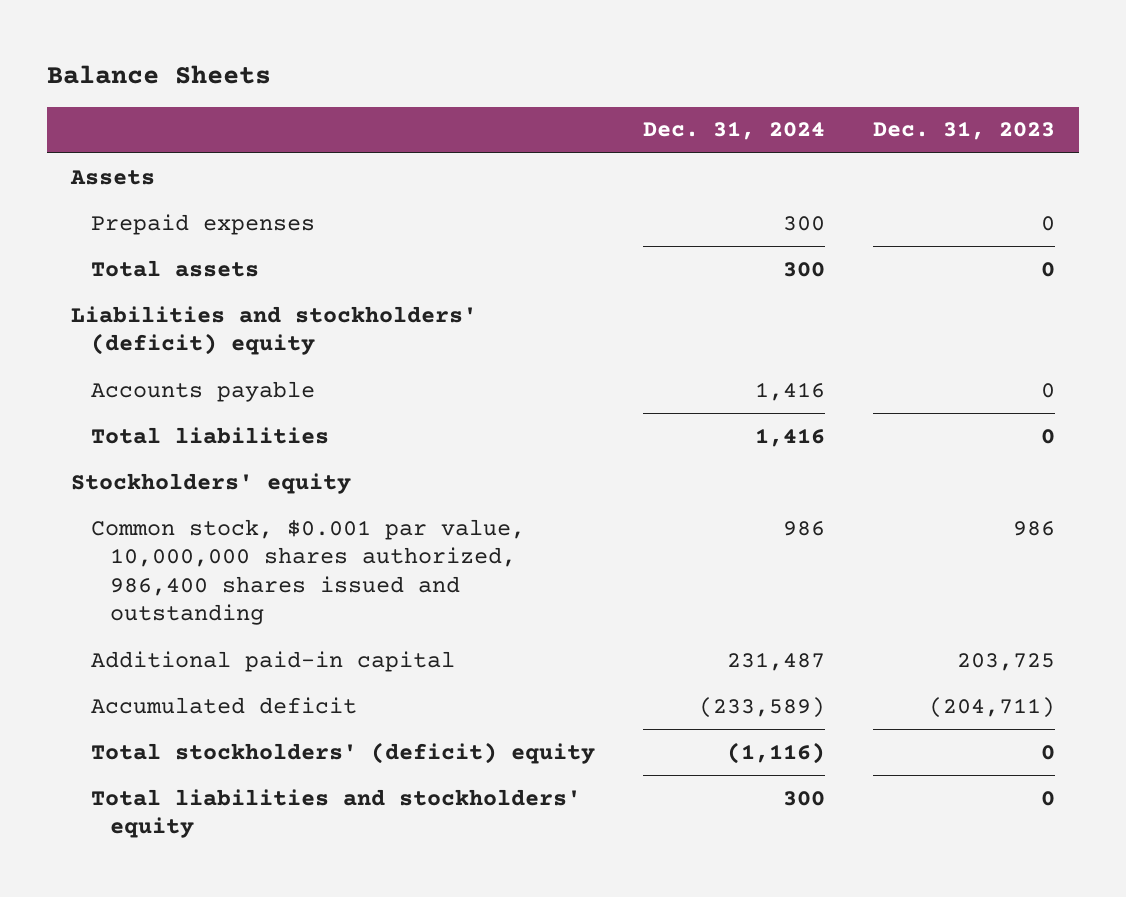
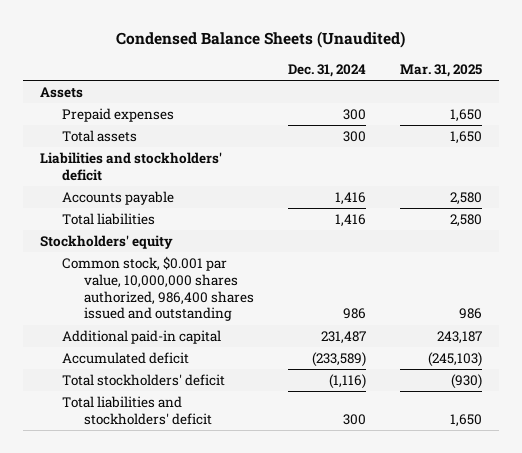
[47,65,272,85] Balance Sheets -> [116,31,406,49] Condensed Balance Sheets (Unaudited)
[873,121,1056,141] Dec. 31, 2023 -> none
none -> [400,64,483,78] Mar. 31, 2025
[71,305,478,356] Liabilities and stockholders' (deficit) equity -> [40,152,223,181] Liabilities and stockholders' deficit
[90,741,595,764] Total stockholders' (deficit) equity -> [61,374,225,387] Total stockholders' deficit
[90,788,581,839] Total liabilities and stockholders' equity -> [61,396,212,425] Total liabilities and stockholders' deficit

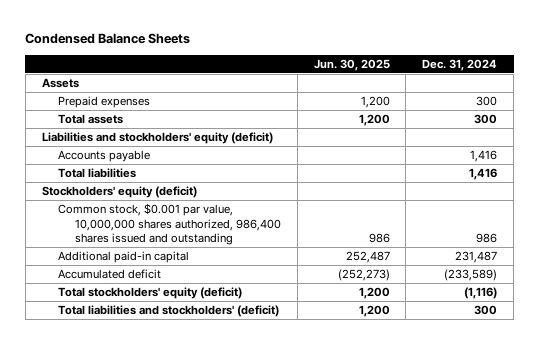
[116,31,406,49] Condensed Balance Sheets (Unaudited) -> [25,33,191,45] Condensed Balance Sheets
[400,64,483,78] Mar. 31, 2025 -> none
none -> [313,58,390,71] Jun. 30, 2025
[40,152,223,181] Liabilities and stockholders' deficit -> [41,132,273,145] Liabilities and stockholders' equity (deficit)
[40,235,174,250] Stockholders' equity -> [41,186,197,199] Stockholders' equity (deficit)
[61,374,225,387] Total stockholders' deficit -> [58,287,243,300] Total stockholders' equity (deficit)
[61,396,212,425] Total liabilities and stockholders' deficit -> [58,305,280,318] Total liabilities and stockholders' (deficit)

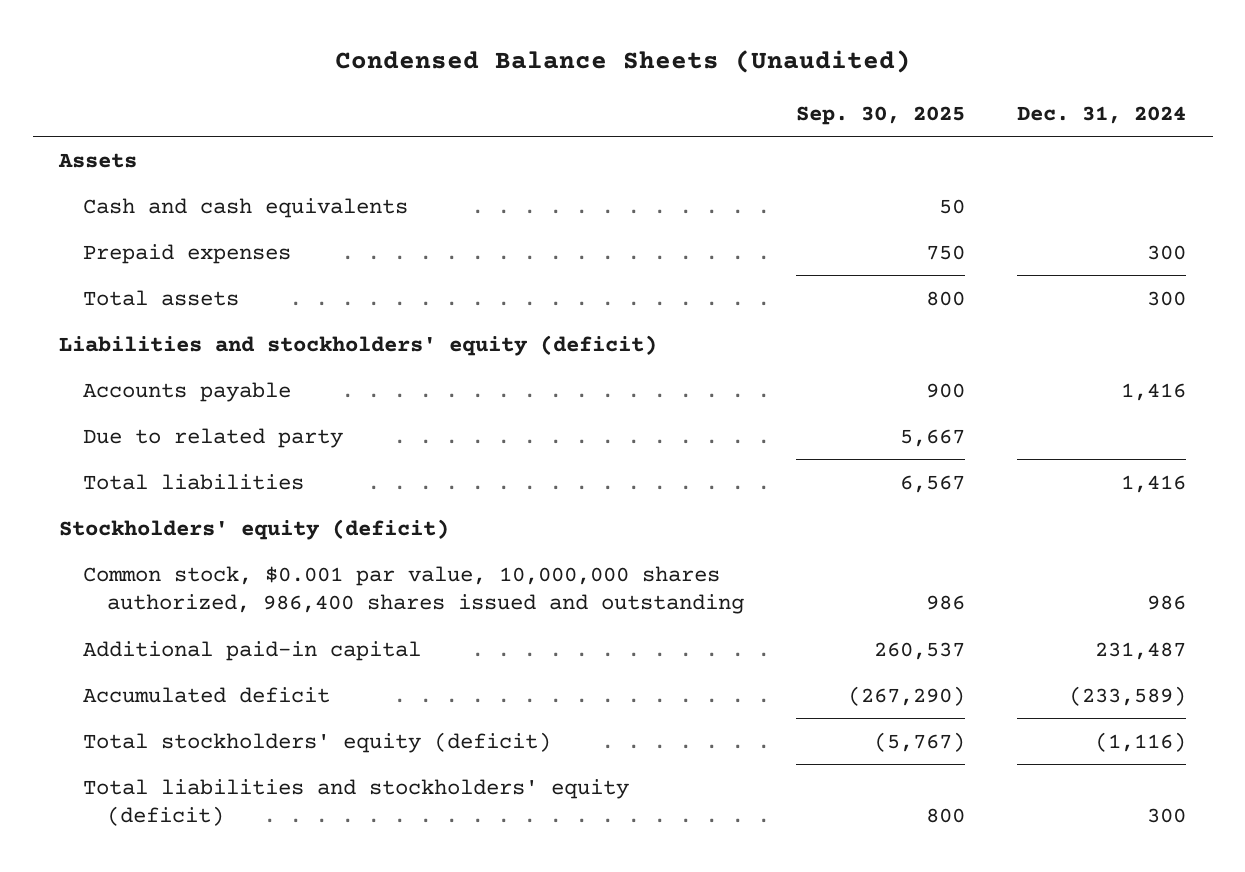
[25,33,191,45] Condensed Balance Sheets -> [334,49,911,73] Condensed Balance Sheets (Unaudited)
[313,58,390,71] Jun. 30, 2025 -> none
none -> [796,105,966,125] Sep. 30, 2025
none -> [82,197,408,218] Cash and cash equivalents
none -> [82,427,343,448] Due to related party
[58,305,280,318] Total liabilities and stockholders' (deficit) -> [82,778,629,827] Total liabilities and stockholders' equity (deficit)

